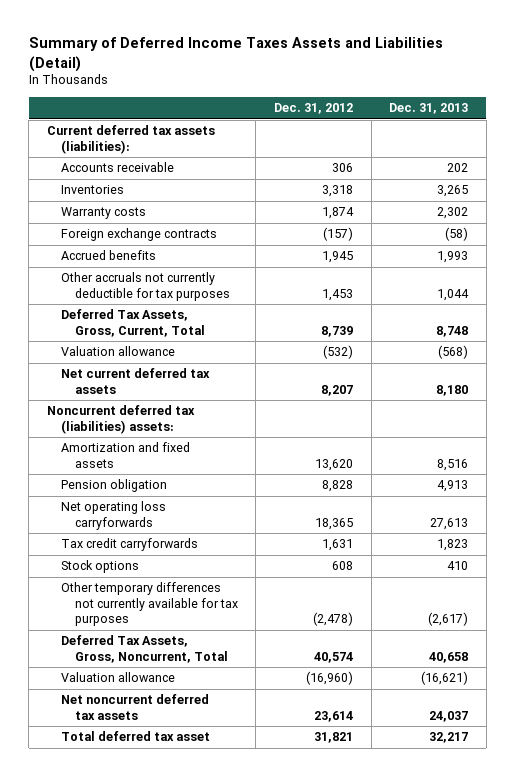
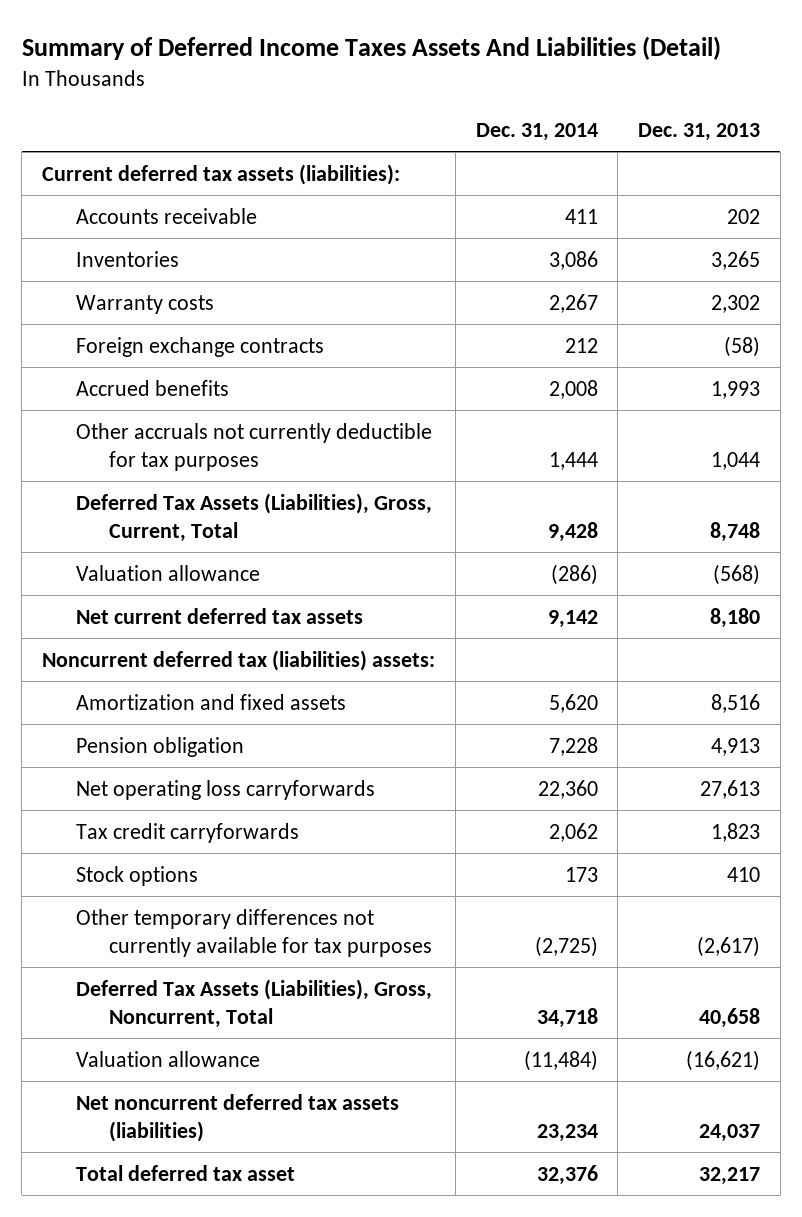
[28,37,443,72] Summary of Deferred Income Taxes Assets and Liabilities (Detail) -> [21,36,721,61] Summary of Deferred Income Taxes Assets And Liabilities (Detail)
[274,103,354,115] Dec. 31, 2012 -> none
none -> [475,122,598,141] Dec. 31, 2014
[60,309,205,337] Deferred Tax Assets, Gross, Current, Total -> [75,492,432,542] Deferred Tax Assets (Liabilities), Gross, Current, Total
[60,635,228,663] Deferred Tax Assets, Gross, Noncurrent, Total -> [75,978,432,1028] Deferred Tax Assets (Liabilities), Gross, Noncurrent, Total
[60,694,209,720] Net noncurrent deferred tax assets -> [75,1093,399,1142] Net noncurrent deferred tax assets (liabilities)

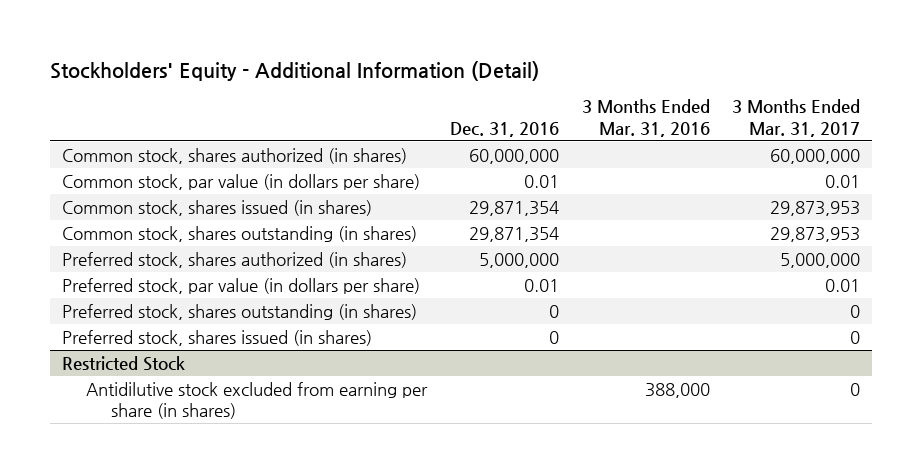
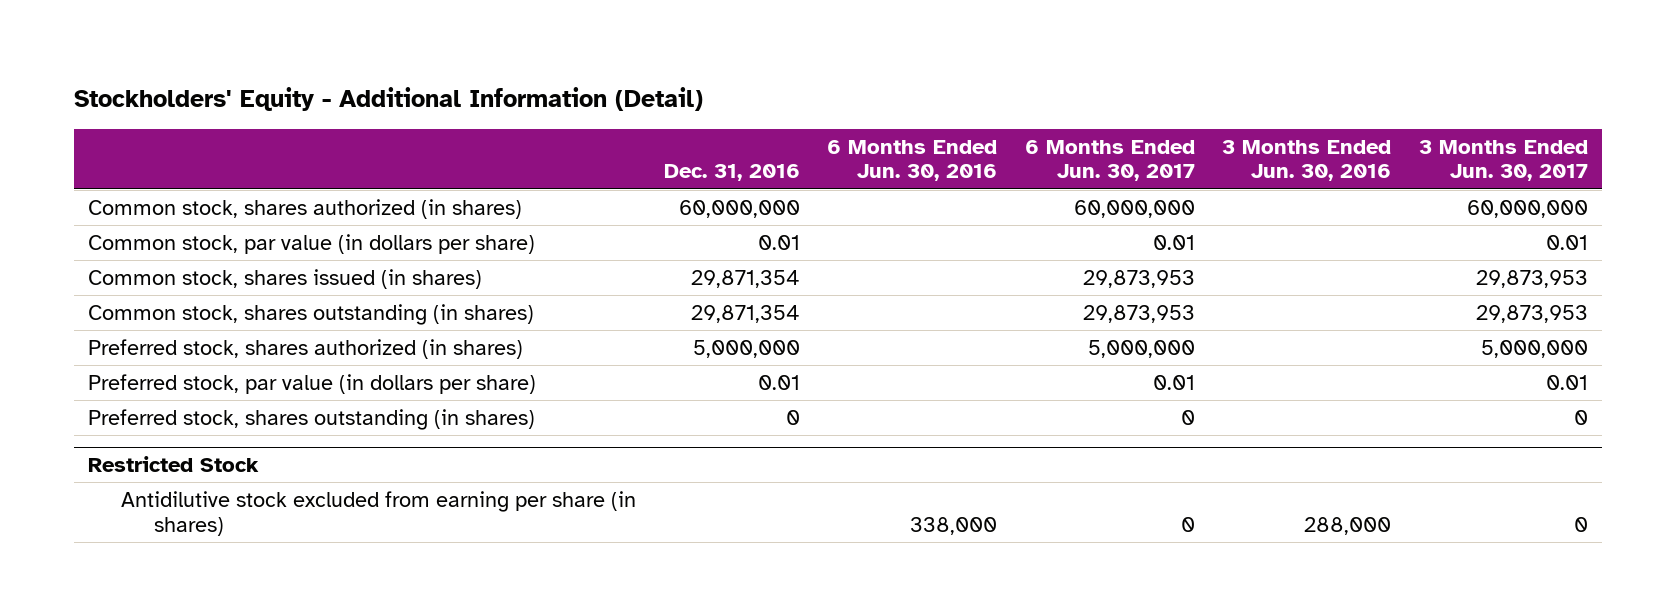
[581,99,710,137] 3 Months Ended Mar. 31, 2016 -> none
[732,99,861,137] 3 Months Ended Mar. 31, 2017 -> none
none -> [827,139,998,182] 6 Months Ended Jun. 30, 2016
none -> [1024,139,1195,182] 6 Months Ended Jun. 30, 2017
none -> [1222,139,1392,182] 3 Months Ended Jun. 30, 2016
none -> [1419,139,1589,182] 3 Months Ended Jun. 30, 2017
[61,329,372,346] Preferred stock, shares issued (in shares) -> none

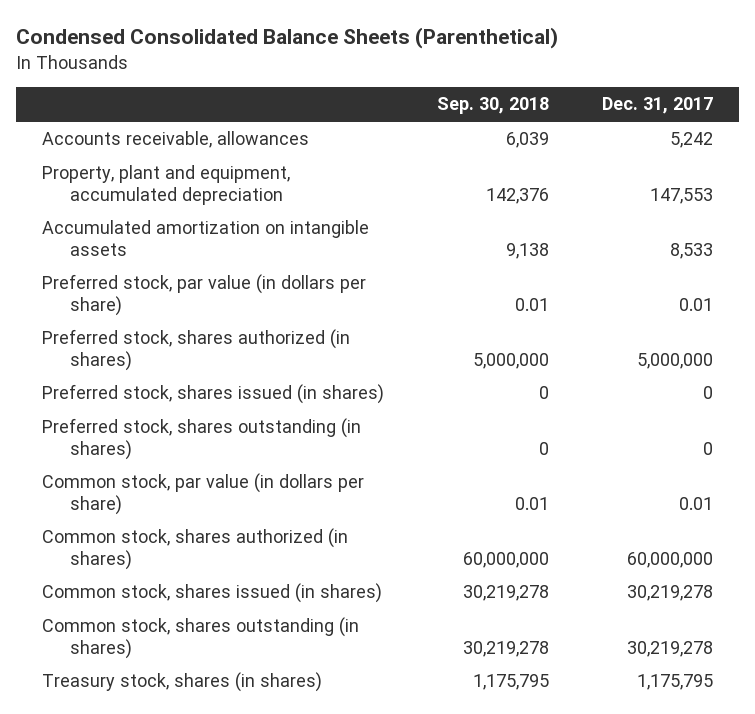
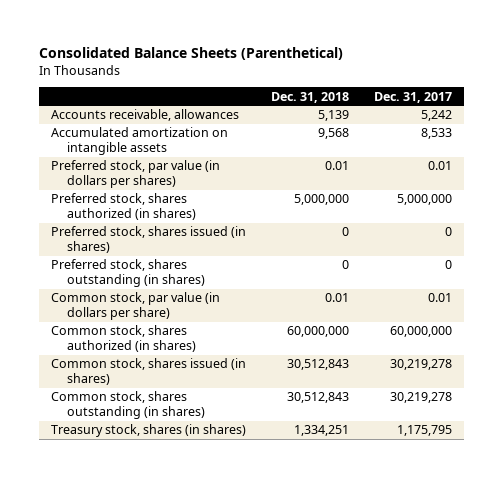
[15,27,558,50] Condensed Consolidated Balance Sheets (Parenthetical) -> [39,47,344,61] Consolidated Balance Sheets (Parenthetical)
[437,97,550,115] Sep. 30, 2018 -> none
none -> [271,91,350,103] Dec. 31, 2018
[42,165,291,205] Property, plant and equipment, accumulated depreciation -> none
[42,274,367,316] Preferred stock, par value (in dollars per share) -> [51,160,221,189] Preferred stock, par value (in dollars per shares)

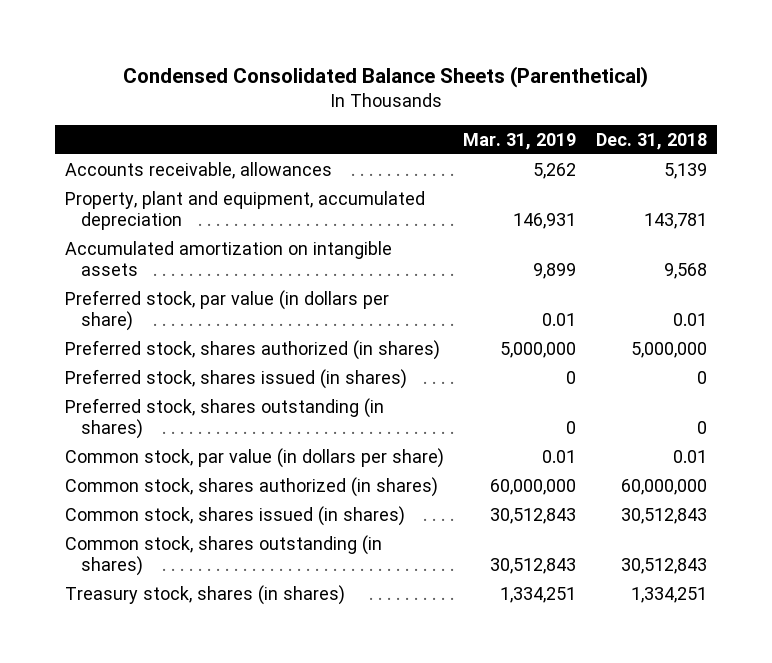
[39,47,344,61] Consolidated Balance Sheets (Parenthetical) -> [122,65,648,88] Condensed Consolidated Balance Sheets (Parenthetical)
[373,91,452,103] Dec. 31, 2017 -> none
none -> [463,132,577,150] Mar. 31, 2019
none -> [64,190,425,231] Property, plant and equipment, accumulated depreciation
[51,160,221,189] Preferred stock, par value (in dollars per shares) -> [64,289,389,332] Preferred stock, par value (in dollars per share)

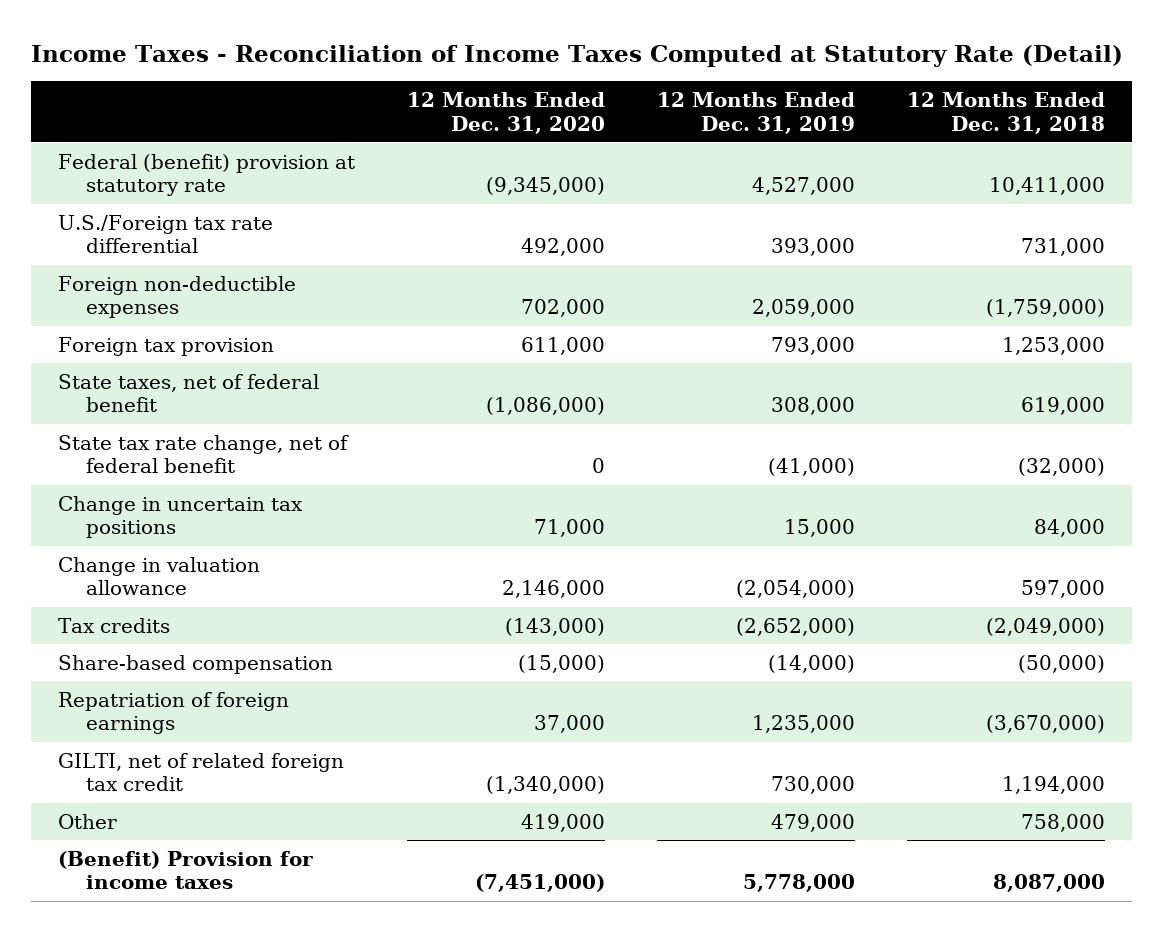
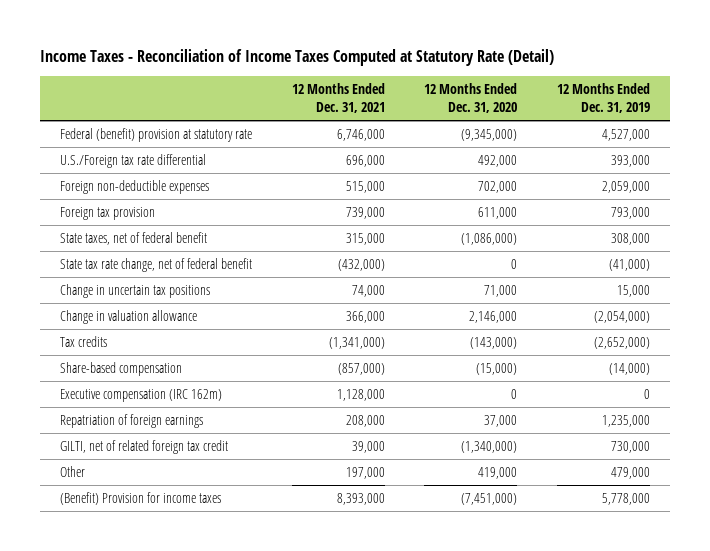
[907,91,1106,134] 12 Months Ended Dec. 31, 2018 -> none
none -> [291,82,385,113] 12 Months Ended Dec. 31, 2021
none -> [60,389,223,403] Executive compensation (IRC 162m)

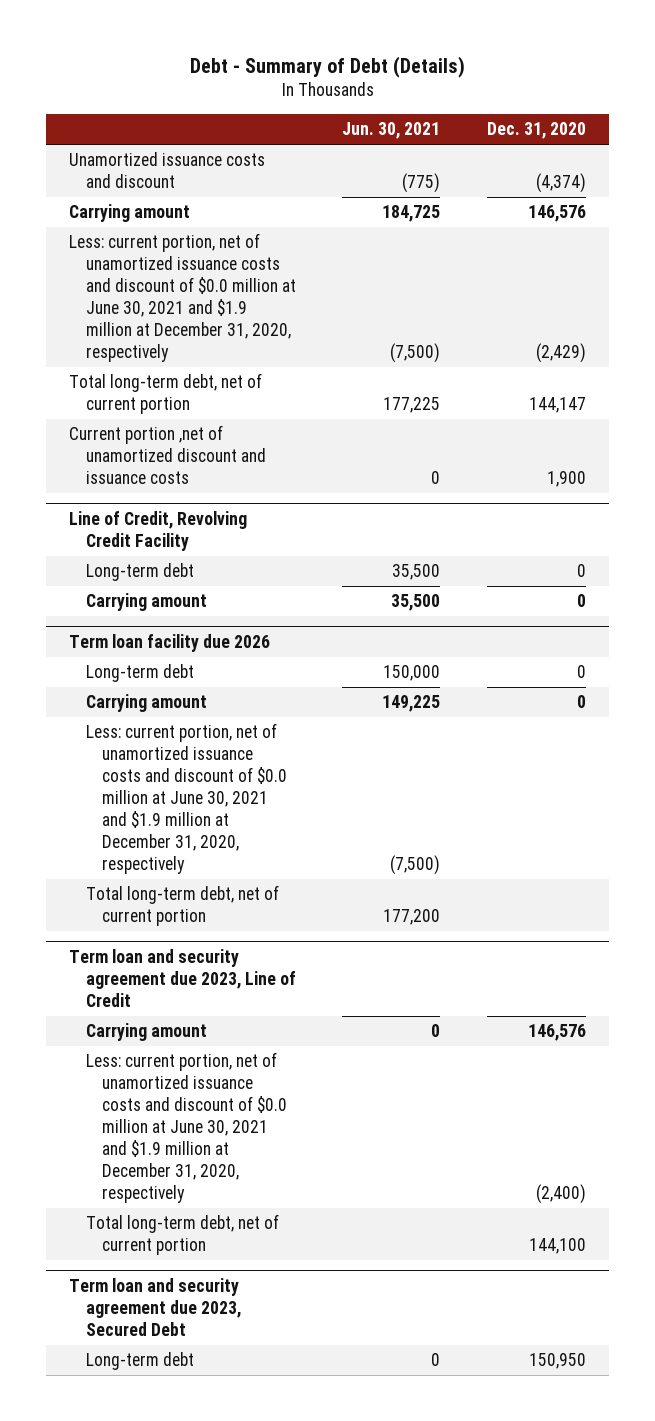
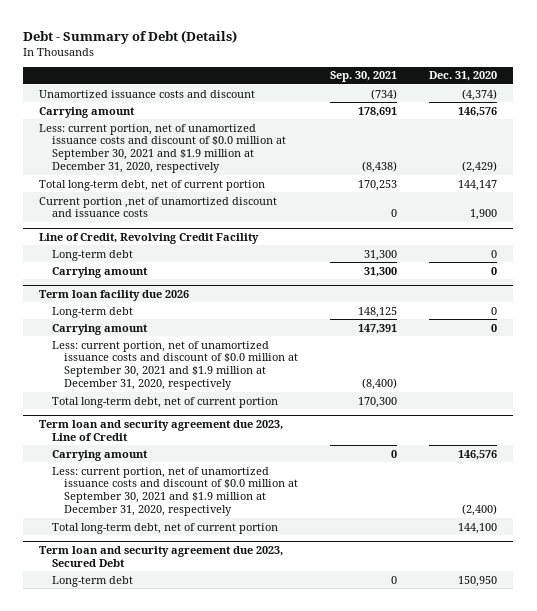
[342,122,441,140] Jun. 30, 2021 -> none
none -> [330,71,398,83] Sep. 30, 2021
[69,233,296,362] Less: current portion, net of unamortized issuance costs and discount of $0.0 million at June 30, 2021 and $1.9 million at December 31, 2020, respectively -> [39,123,286,174] Less: current portion, net of unamortized issuance costs and discount of $0.0 million at September 30, 2021 and $1.9 million at December 31, 2020, respectively
[85,723,288,874] Less: current portion, net of unamortized issuance costs and discount of $0.0 million at June 30, 2021 and $1.9 million at December 31, 2020, respectively -> [51,340,299,391] Less: current portion, net of unamortized issuance costs and discount of $0.0 million at September 30, 2021 and $1.9 million at December 31, 2020, respectively
[85,1052,288,1203] Less: current portion, net of unamortized issuance costs and discount of $0.0 million at June 30, 2021 and $1.9 million at December 31, 2020, respectively -> [51,466,299,517] Less: current portion, net of unamortized issuance costs and discount of $0.0 million at September 30, 2021 and $1.9 million at December 31, 2020, respectively

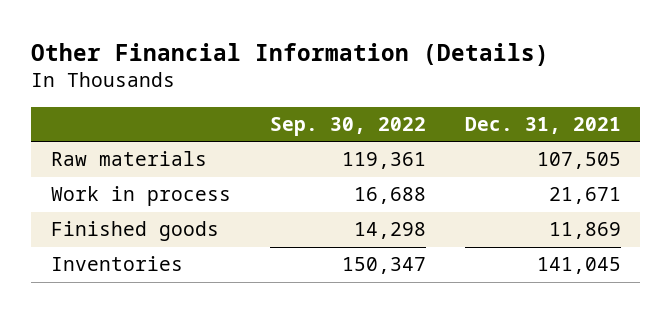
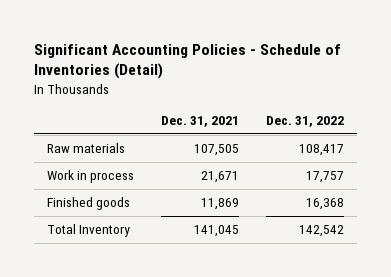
[31,43,550,67] Other Financial Information (Details) -> [33,43,341,80] Significant Accounting Policies - Schedule of Inventories (Detail)
[269,116,426,136] Sep. 30, 2022 -> none
none -> [265,116,344,128] Dec. 31, 2022
[50,256,183,272] Inventories -> [47,224,131,238] Total Inventory

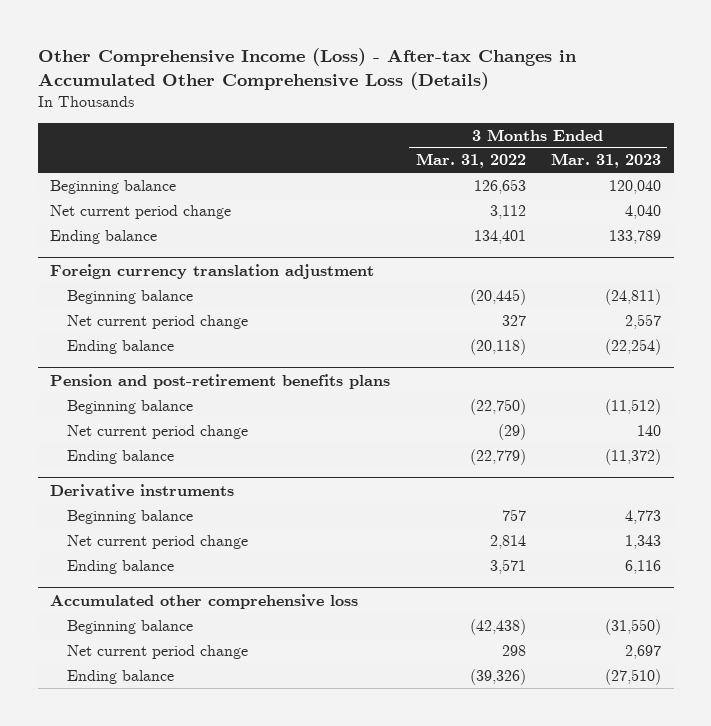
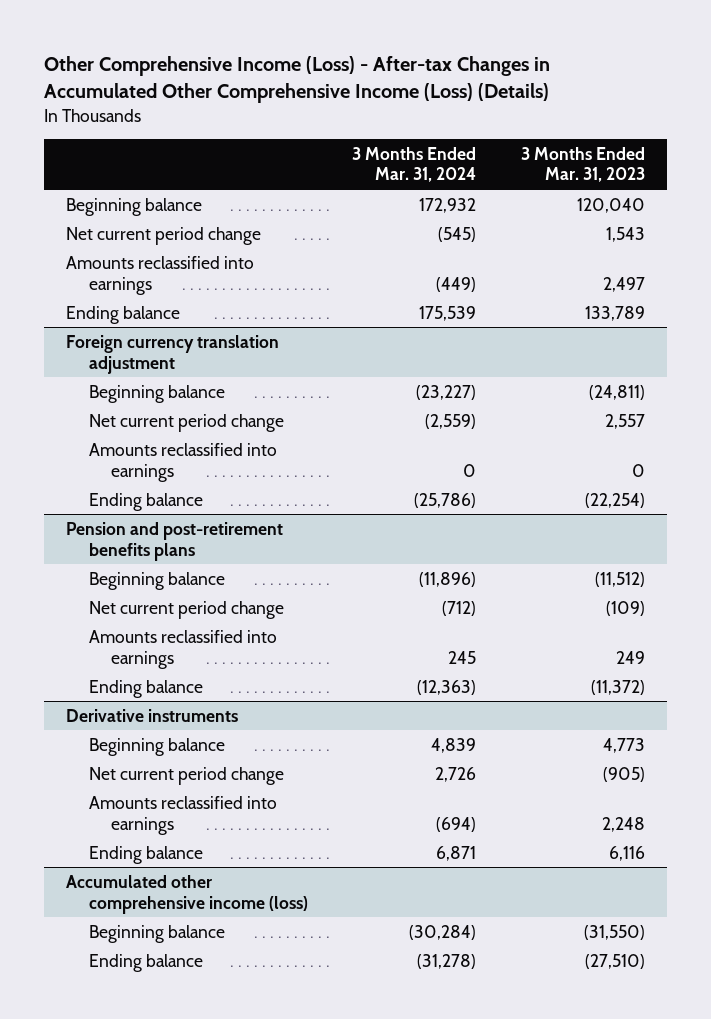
[37,47,577,91] Other Comprehensive Income (Loss) - After-tax Changes in Accumulated Other Comprehensive Loss (Details) -> [44,56,551,104] Other Comprehensive Income (Loss) - After-tax Changes in Accumulated Other Comprehensive Income (Loss) (Details)
[415,153,526,169] Mar. 31, 2022 -> none
none -> [352,146,477,183] 3 Months Ended Mar. 31, 2024
[624,204,661,219] 4,040 -> [605,226,645,242] 1,543
none -> [66,255,255,295] Amounts reclassified into earnings
none -> [88,442,277,482] Amounts reclassified into earnings
[636,424,661,436] 140 -> [605,600,645,616] (109)
none -> [88,629,277,669] Amounts reclassified into earnings
[624,534,661,549] 1,343 -> [602,766,645,782] (905)
none -> [88,795,277,835] Amounts reclassified into earnings
[50,593,359,609] Accumulated other comprehensive loss -> [66,874,308,914] Accumulated other comprehensive income (loss)
[67,644,249,659] Net current period change -> none

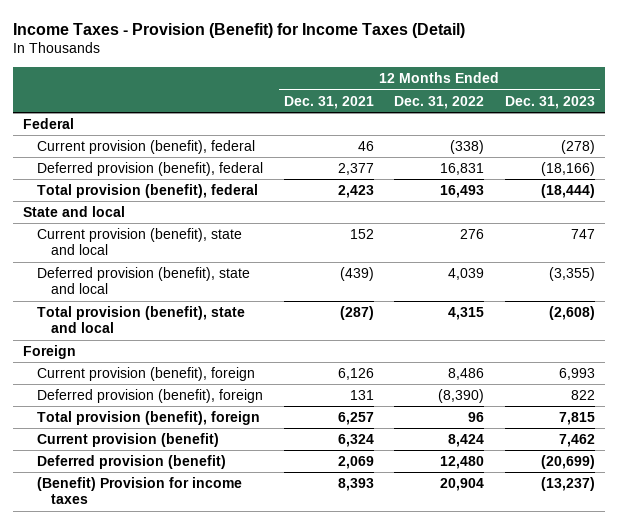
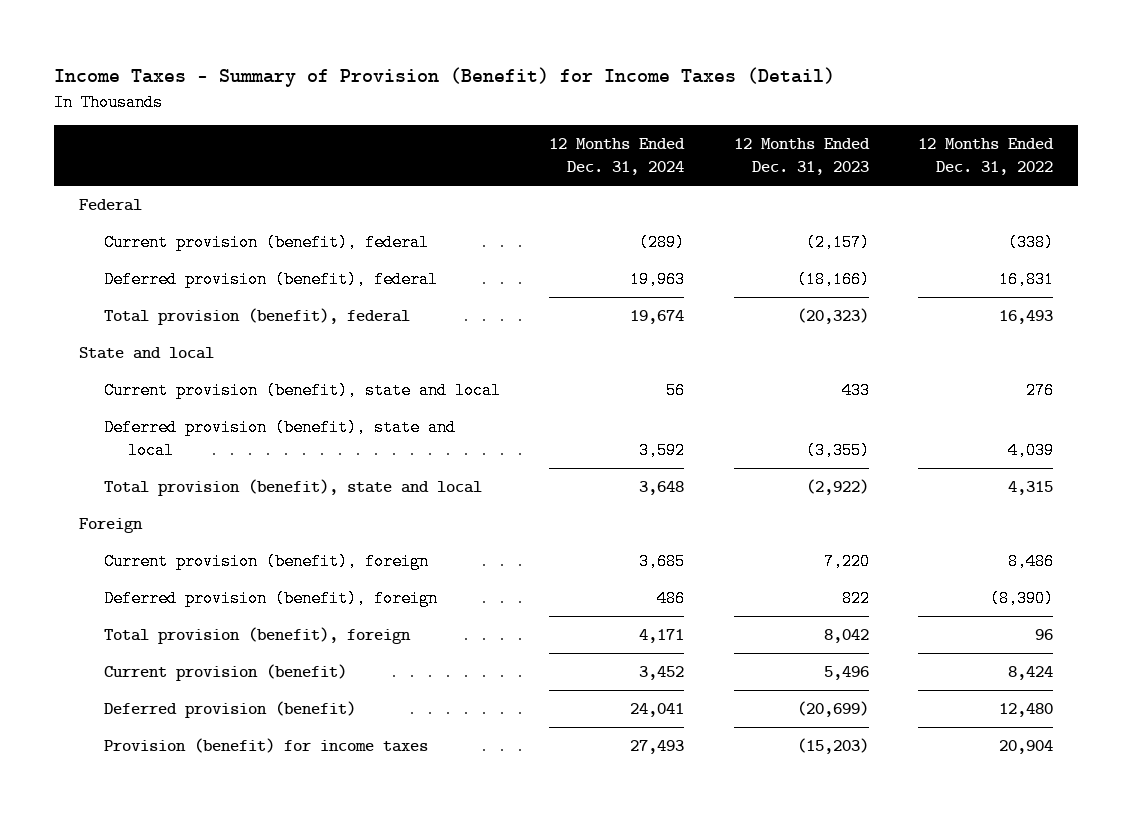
[13,22,466,38] Income Taxes - Provision (Benefit) for Income Taxes (Detail) -> [54,67,836,88] Income Taxes - Summary of Provision (Benefit) for Income Taxes (Detail)
[283,95,374,109] Dec. 31, 2021 -> none
none -> [549,138,686,176] 12 Months Ended Dec. 31, 2024
[561,140,596,155] (278) -> [805,234,870,252] (2,157)
[541,184,596,199] (18,444) -> [796,308,869,325] (20,323)
[571,229,596,240] 747 -> [841,382,870,400] 433
[549,306,596,321] (2,608) -> [805,479,869,496] (2,922)
[559,368,596,381] 6,993 -> [823,553,870,571] 7,220
[559,412,596,426] 7,815 -> [823,629,869,644] 8,042
[559,434,596,448] 7,462 -> [823,666,869,681] 5,496
[37,477,243,505] (Benefit) Provision for income taxes -> [103,738,428,754] Provision (benefit) for income taxes
[541,477,596,492] (13,237) -> [796,738,869,755] (15,203)

